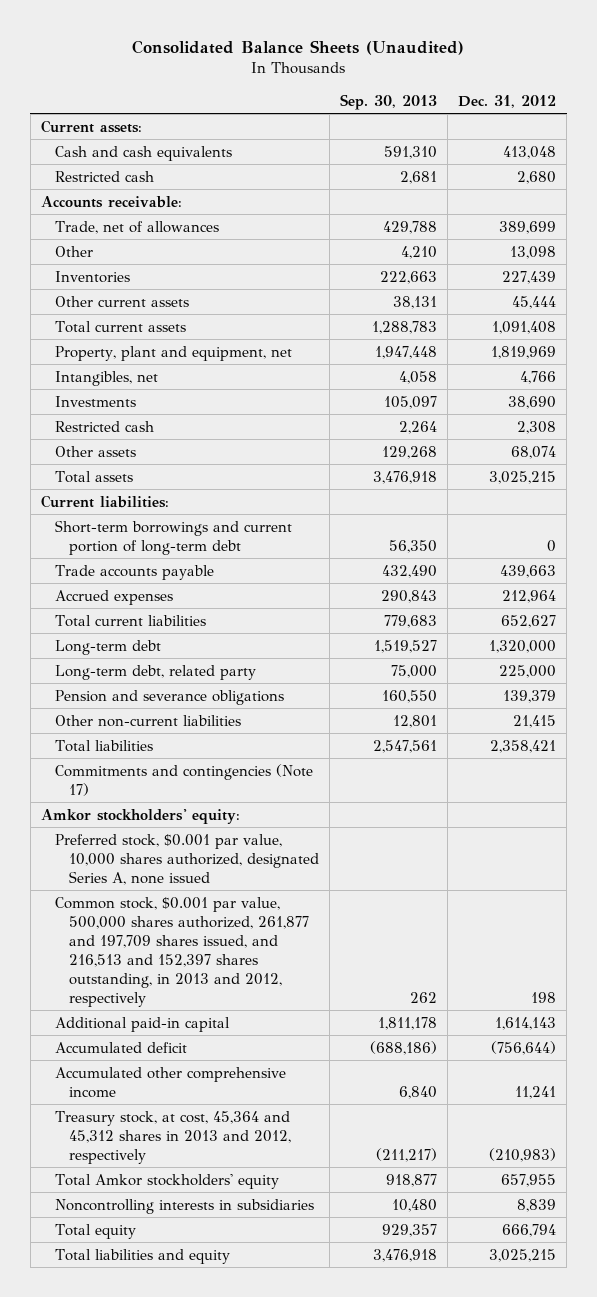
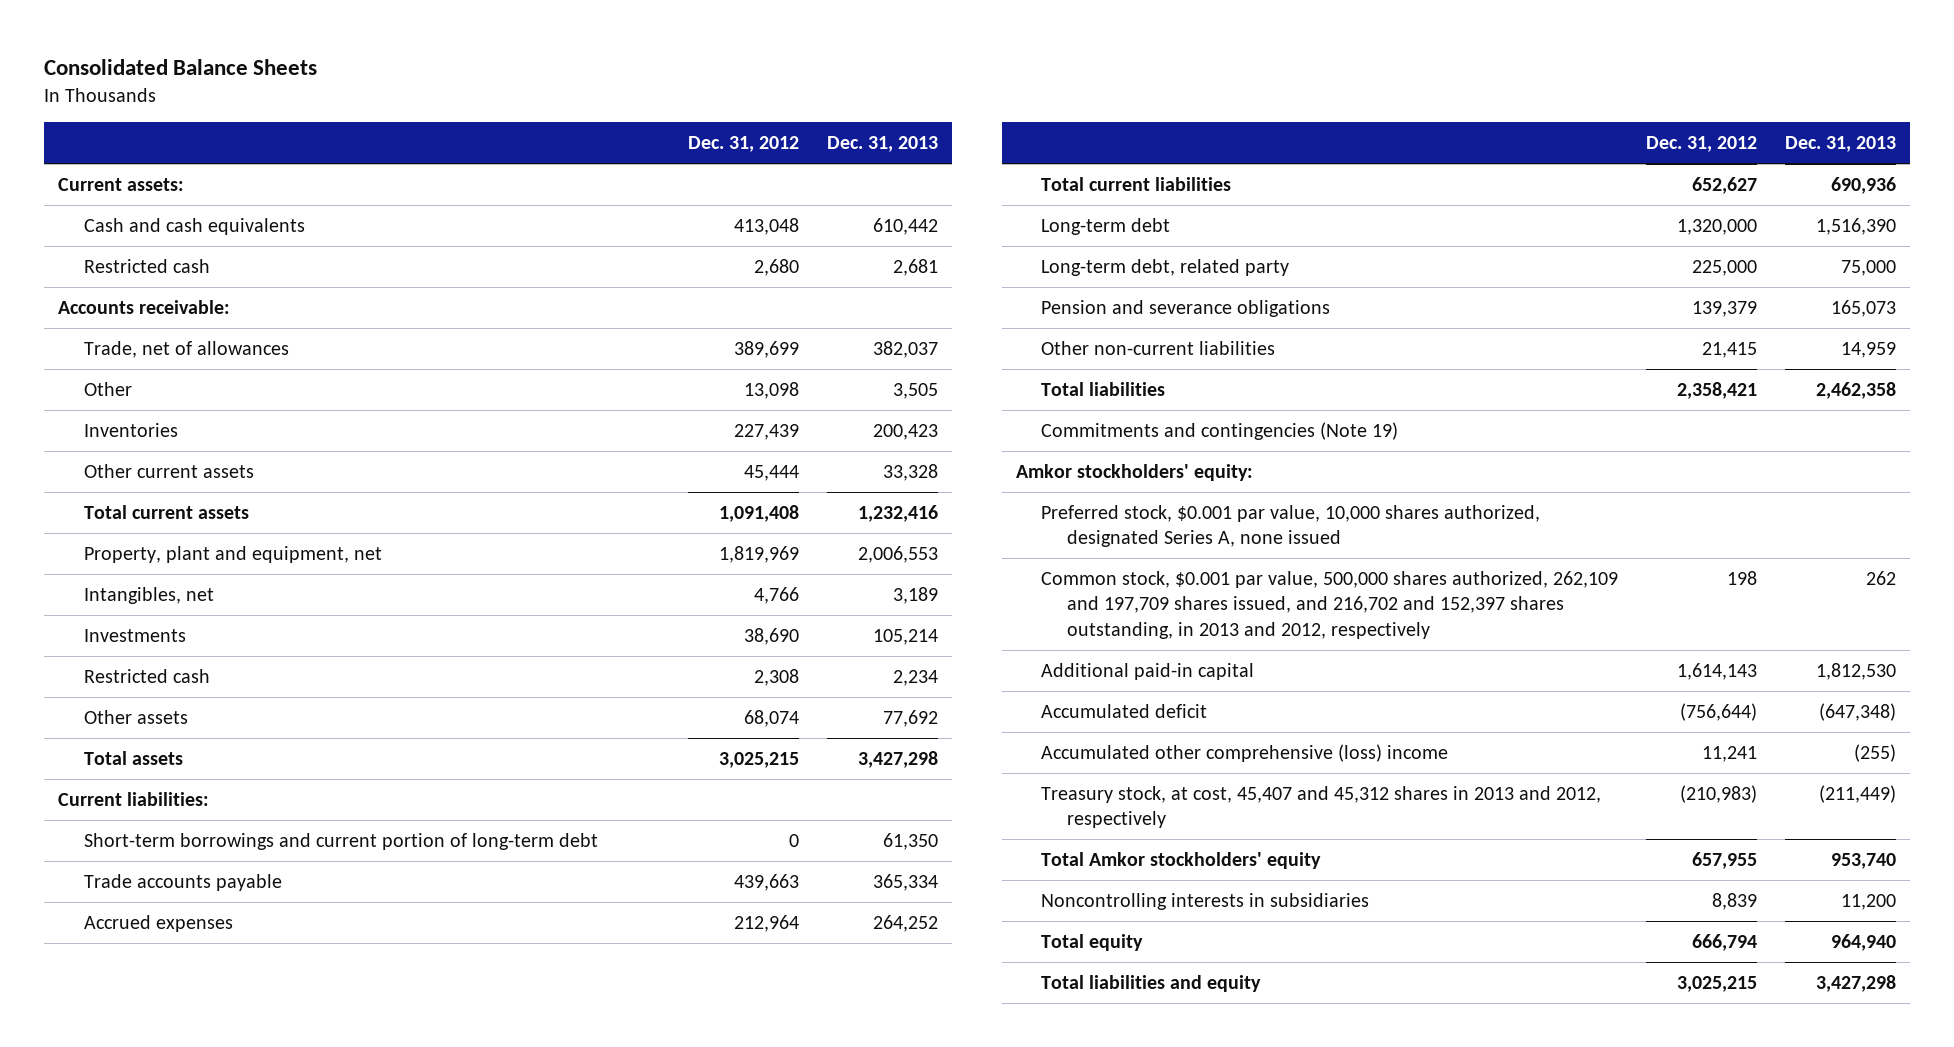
[132,40,465,56] Consolidated Balance Sheets (Unaudited) -> [44,59,318,76] Consolidated Balance Sheets
[340,93,438,110] Sep. 30, 2013 -> none
none -> [827,136,939,153] Dec. 31, 2013
[55,763,314,796] Commitments and contingencies (Note 17) -> [1041,421,1399,440] Commitments and contingencies (Note 19)
[55,896,310,1008] Common stock, $0.001 par value, 500,000 shares authorized, 261,877 and 197,709 shares issued, and 216,513 and 152,397 shares outstanding, in 2013 and 2012, respectively -> [1041,570,1619,639] Common stock, $0.001 par value, 500,000 shares authorized, 262,109 and 197,709 shares issued, and 216,702 and 152,397 shares outstanding, in 2013 and 2012, respectively
[55,1066,287,1098] Accumulated other comprehensive income -> [1041,743,1449,762] Accumulated other comprehensive (loss) income
[55,1110,292,1164] Treasury stock, at cost, 45,364 and 45,312 shares in 2013 and 2012, respectively -> [1041,785,1602,829] Treasury stock, at cost, 45,407 and 45,312 shares in 2013 and 2012, respectively

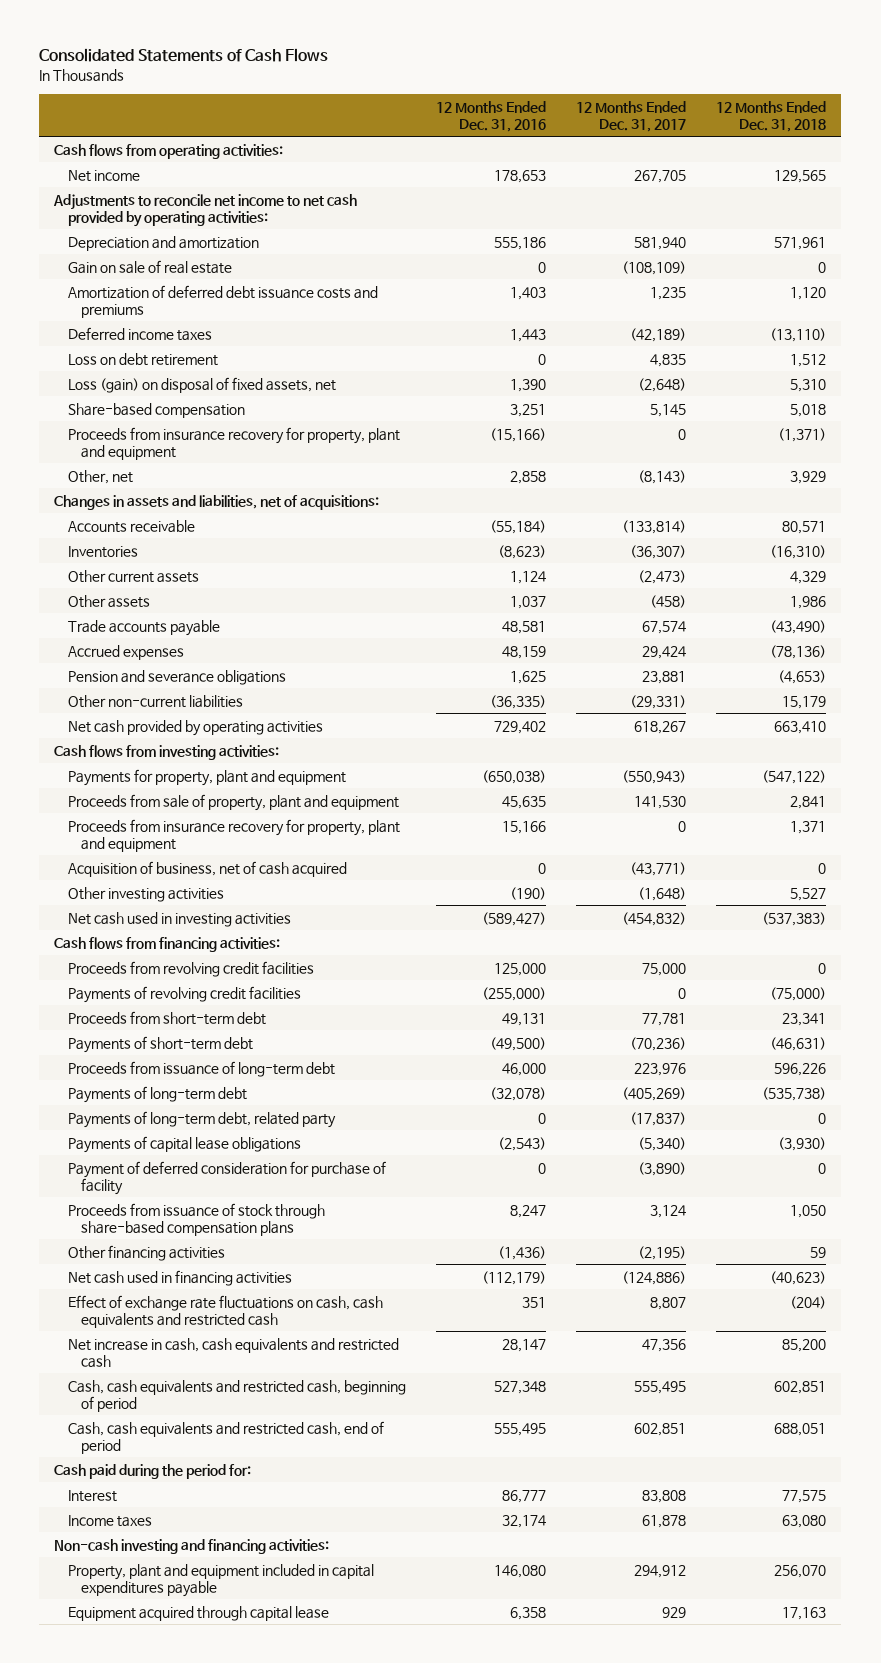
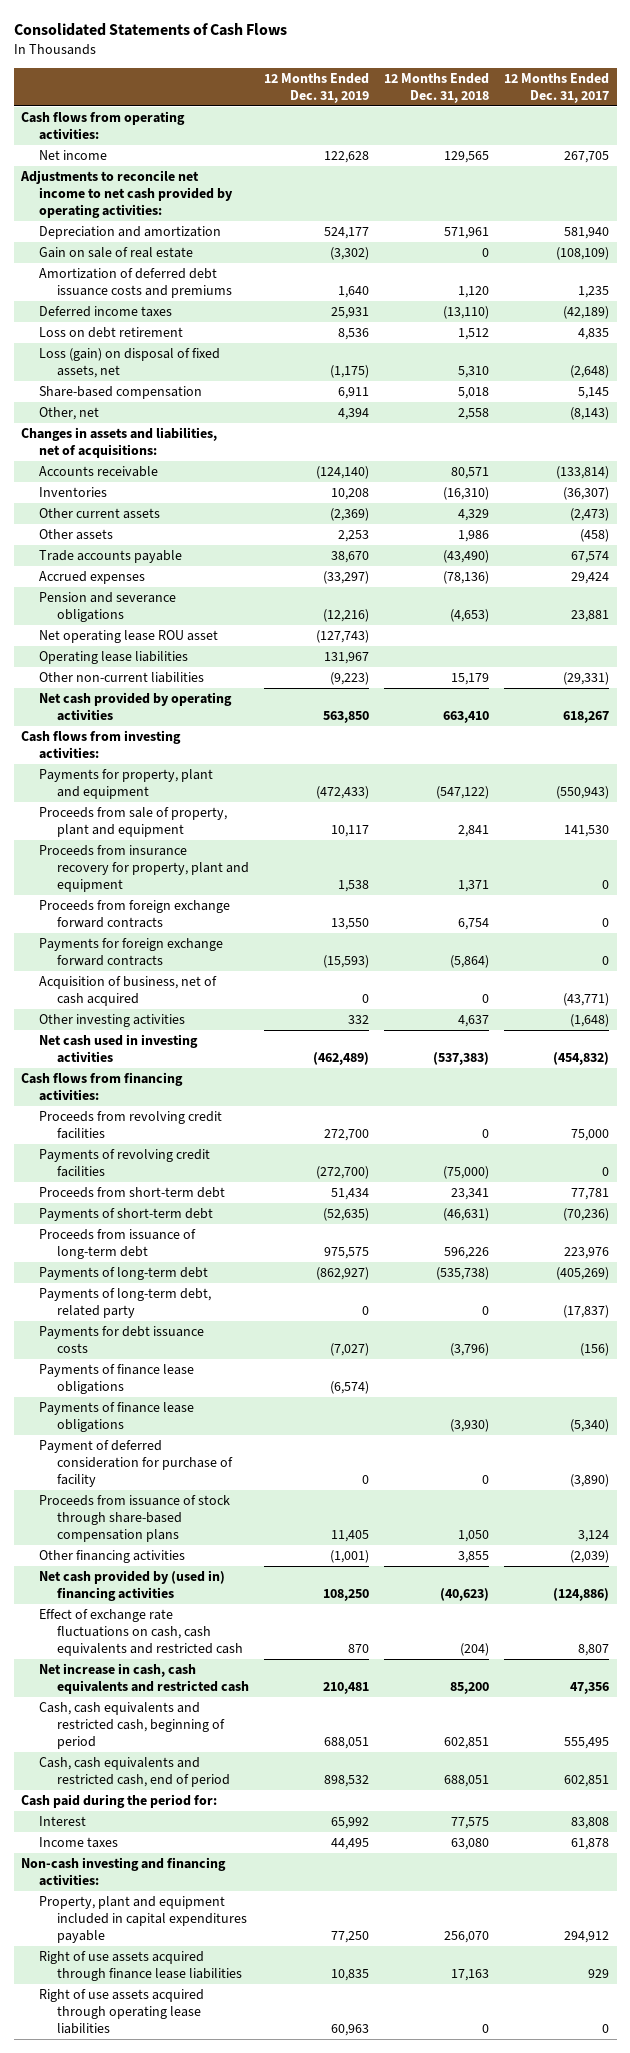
[435,100,546,132] 12 Months Ended Dec. 31, 2016 -> none
none -> [264,73,370,104] 12 Months Ended Dec. 31, 2019
[67,426,400,460] Proceeds from insurance recovery for property, plant and equipment -> none
[790,470,827,484] 3,929 -> [458,407,490,420] 2,558
none -> [39,629,219,643] Net operating lease ROU asset
none -> [39,650,189,664] Operating lease liabilities
none -> [39,899,231,928] Proceeds from foreign exchange forward contracts
none -> [39,937,224,966] Payments for foreign exchange forward contracts
[790,887,827,901] 5,527 -> [458,1014,490,1027] 4,637
none -> [39,1325,205,1353] Payments for debt issuance costs
none -> [39,1363,195,1394] Payments of finance lease obligations
[67,1135,301,1153] Payments of capital lease obligations -> [39,1401,195,1432] Payments of finance lease obligations
[637,1245,686,1260] (2,195) -> [570,1549,610,1563] (2,039)
[810,1246,827,1258] 59 -> [458,1550,490,1563] 3,855
[67,1269,292,1286] Net cash used in financing activities -> [39,1569,226,1601] Net cash provided by (used in) financing activities
[67,1605,329,1621] Equipment acquired through capital lease -> [39,1950,243,1981] Right of use assets acquired through finance lease liabilities
none -> [39,1988,205,2034] Right of use assets acquired through operating lease liabilities

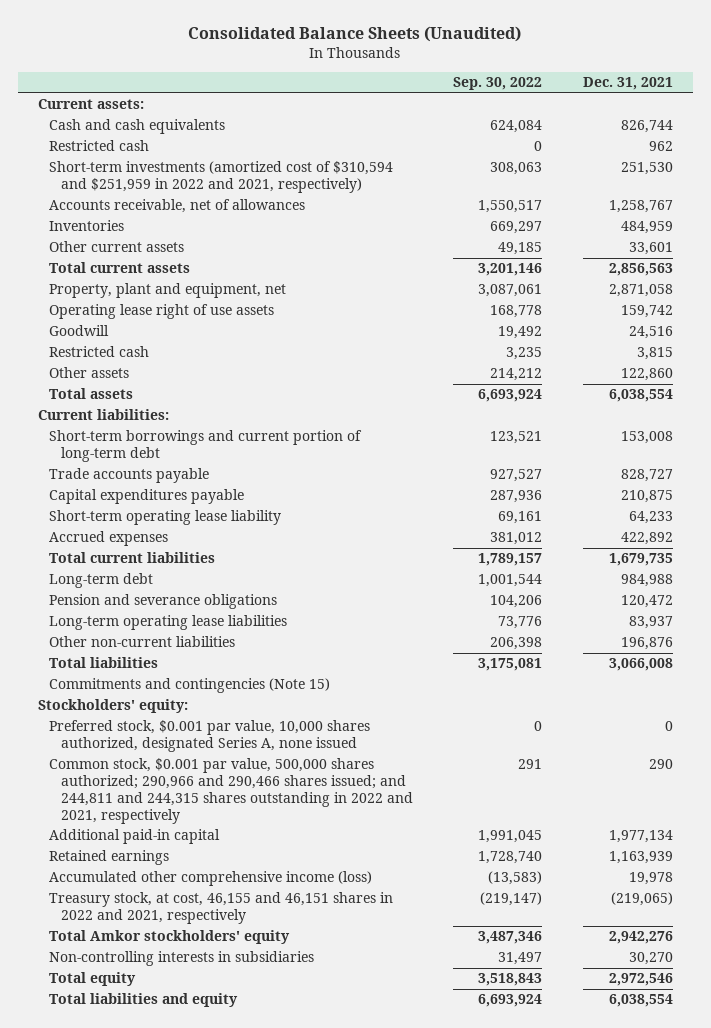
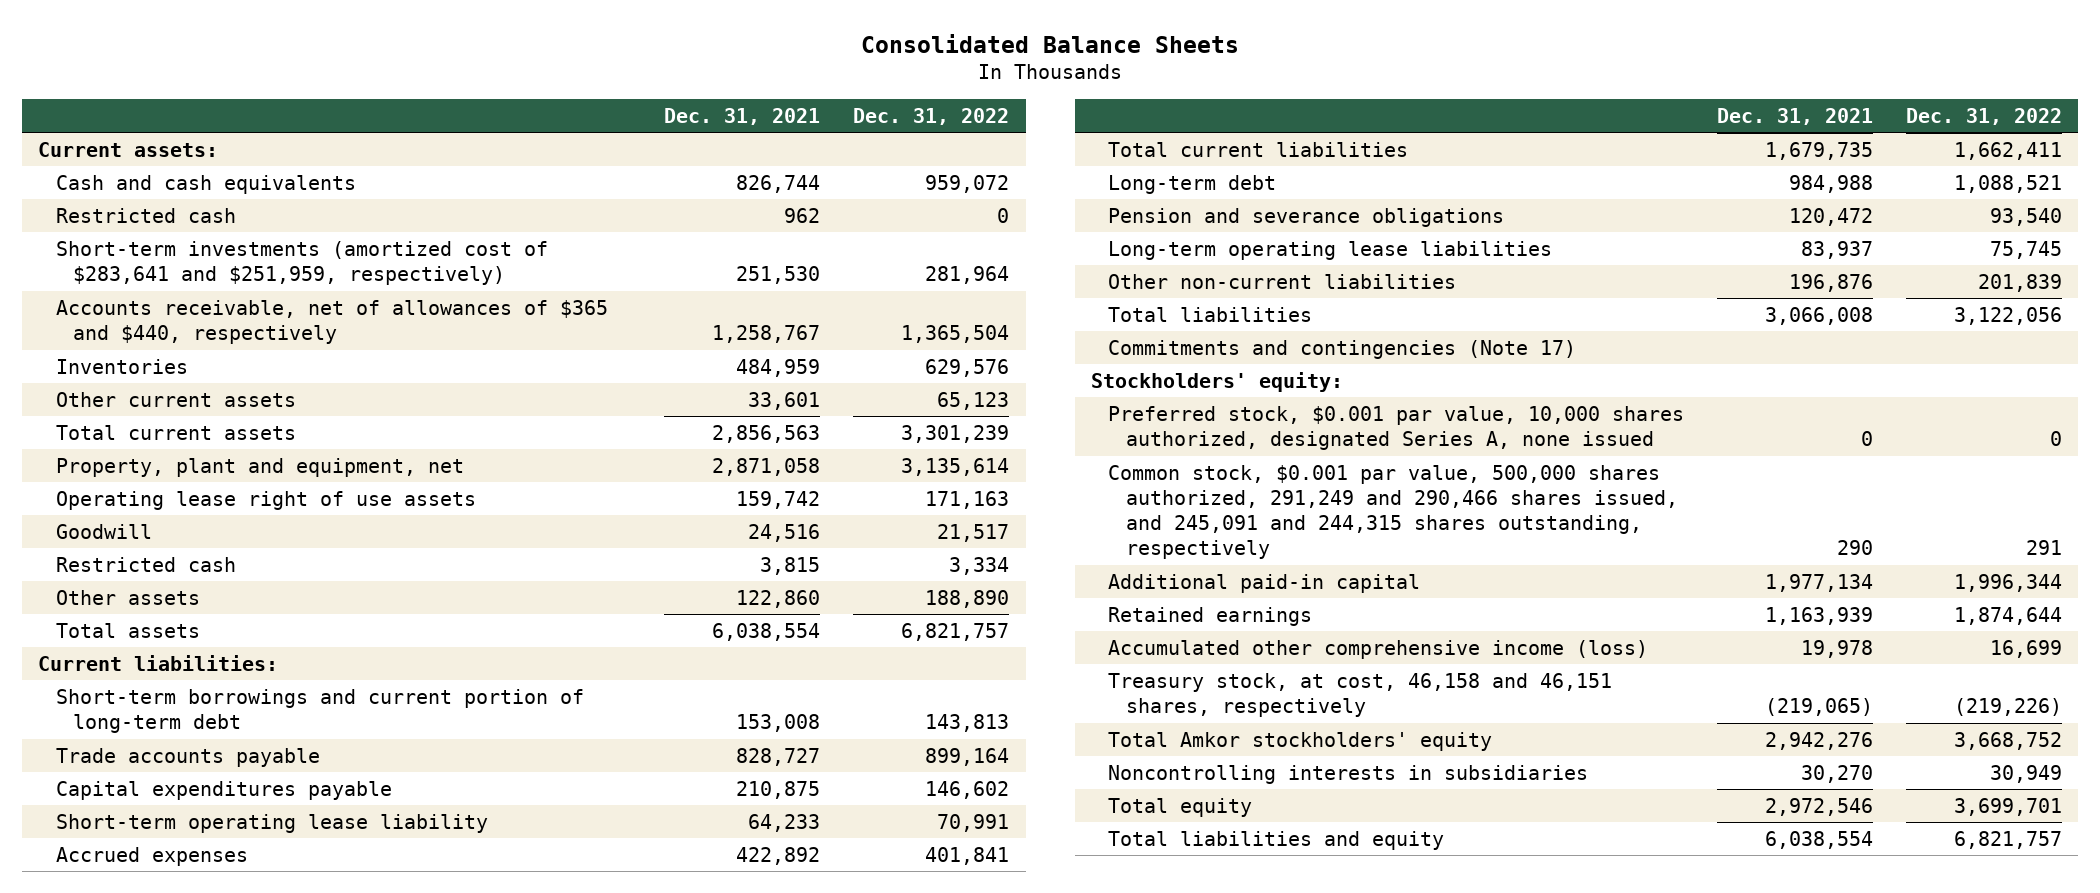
[188,26,522,43] Consolidated Balance Sheets (Unaudited) -> [861,33,1240,53] Consolidated Balance Sheets
[453,77,543,91] Sep. 30, 2022 -> none
none -> [853,107,1010,125] Dec. 31, 2022
[49,161,394,194] Short-term investments (amortized cost of $310,594 and $251,959 in 2022 and 2021, respectively) -> [55,240,548,286] Short-term investments (amortized cost of $283,641 and $251,959, respectively)
[49,199,306,214] Accounts receivable, net of allowances -> [55,299,608,345] Accounts receivable, net of allowances of $365 and $440, respectively
[49,678,331,694] Commitments and contingencies (Note 15) -> [1108,339,1577,359] Commitments and contingencies (Note 17)
[49,758,413,824] Common stock, $0.001 par value, 500,000 shares authorized; 290,966 and 290,466 shares issued; and 244,811 and 244,315 shares outstanding in 2022 and 2021, respectively -> [1108,464,1678,560] Common stock, $0.001 par value, 500,000 shares authorized, 291,249 and 290,466 shares issued, and 245,091 and 244,315 shares outstanding, respectively
[49,892,394,925] Treasury stock, at cost, 46,155 and 46,151 shares in 2022 and 2021, respectively -> [1108,672,1613,718] Treasury stock, at cost, 46,158 and 46,151 shares, respectively
[49,951,315,967] Non-controlling interests in subsidiaries -> [1108,764,1589,784] Noncontrolling interests in subsidiaries

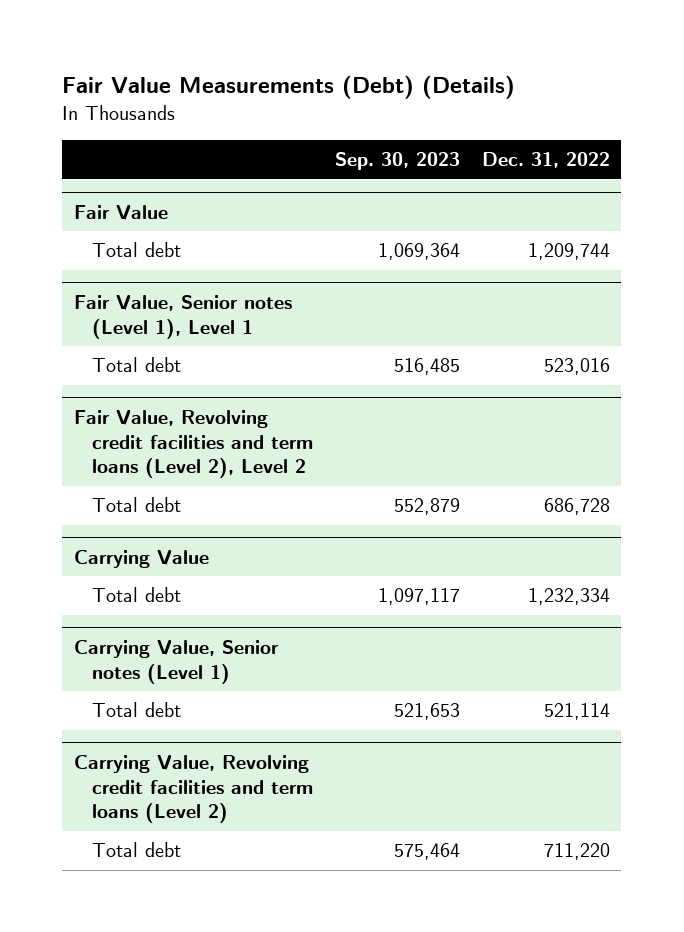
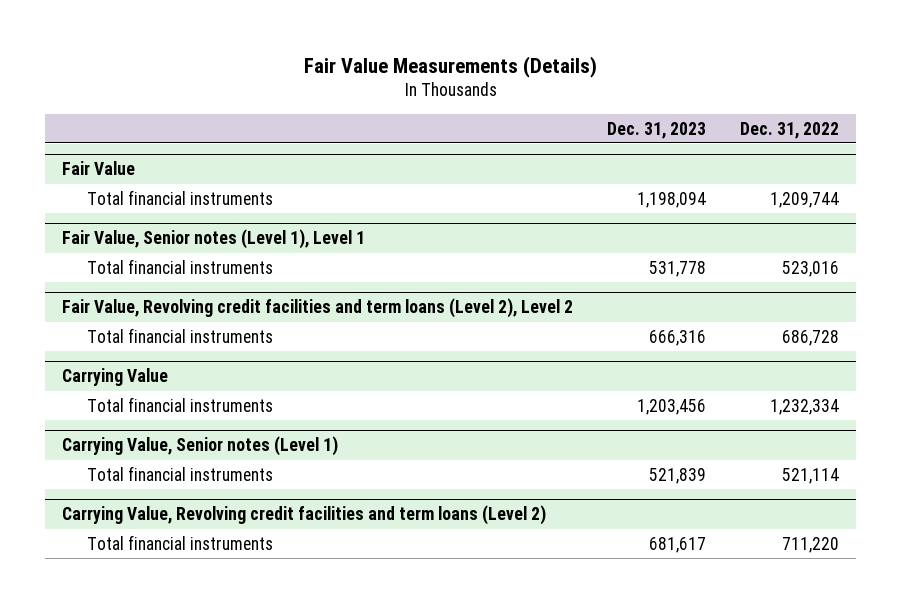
[62,75,516,100] Fair Value Measurements (Debt) (Details) -> [303,55,597,78] Fair Value Measurements (Details)
[335,152,461,171] Sep. 30, 2023 -> none
none -> [607,121,707,139] Dec. 31, 2023
[91,242,181,258] Total debt -> [87,189,274,205] Total financial instruments
[91,357,181,373] Total debt -> [87,258,274,274] Total financial instruments
[91,497,181,513] Total debt -> [87,327,274,343] Total financial instruments
[91,587,181,603] Total debt -> [87,396,274,412] Total financial instruments
[91,702,181,718] Total debt -> [87,465,274,481] Total financial instruments
[91,842,181,858] Total debt -> [87,534,274,550] Total financial instruments

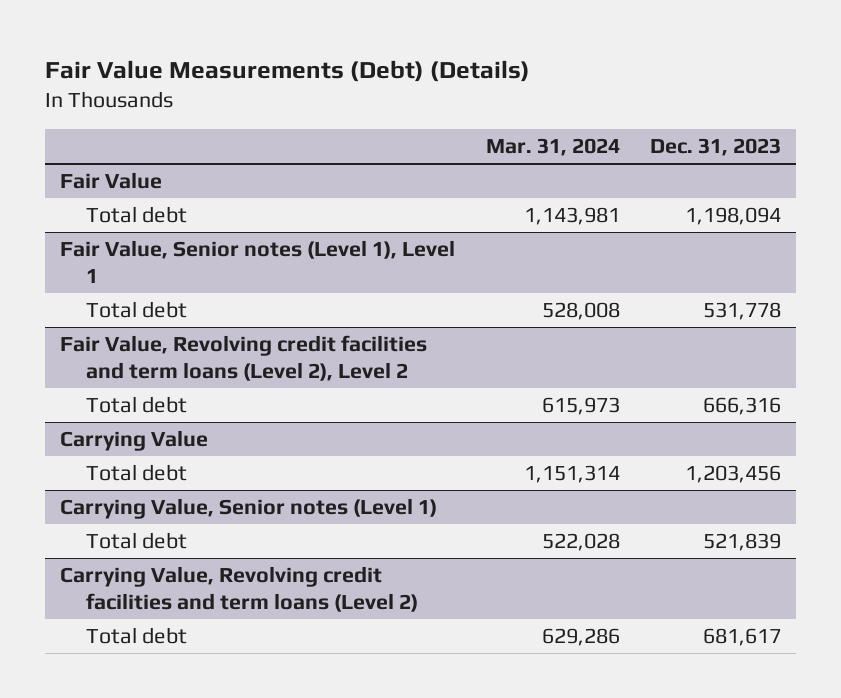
[303,55,597,78] Fair Value Measurements (Details) -> [45,60,531,83] Fair Value Measurements (Debt) (Details)
[740,121,840,139] Dec. 31, 2022 -> none
none -> [485,137,620,156] Mar. 31, 2024
[87,189,274,205] Total financial instruments -> [85,206,187,224] Total debt
[87,258,274,274] Total financial instruments -> [85,301,187,319] Total debt
[87,327,274,343] Total financial instruments -> [85,396,187,414] Total debt
[87,396,274,412] Total financial instruments -> [85,464,187,482] Total debt
[87,465,274,481] Total financial instruments -> [85,532,187,550] Total debt
[87,534,274,550] Total financial instruments -> [85,627,187,645] Total debt

